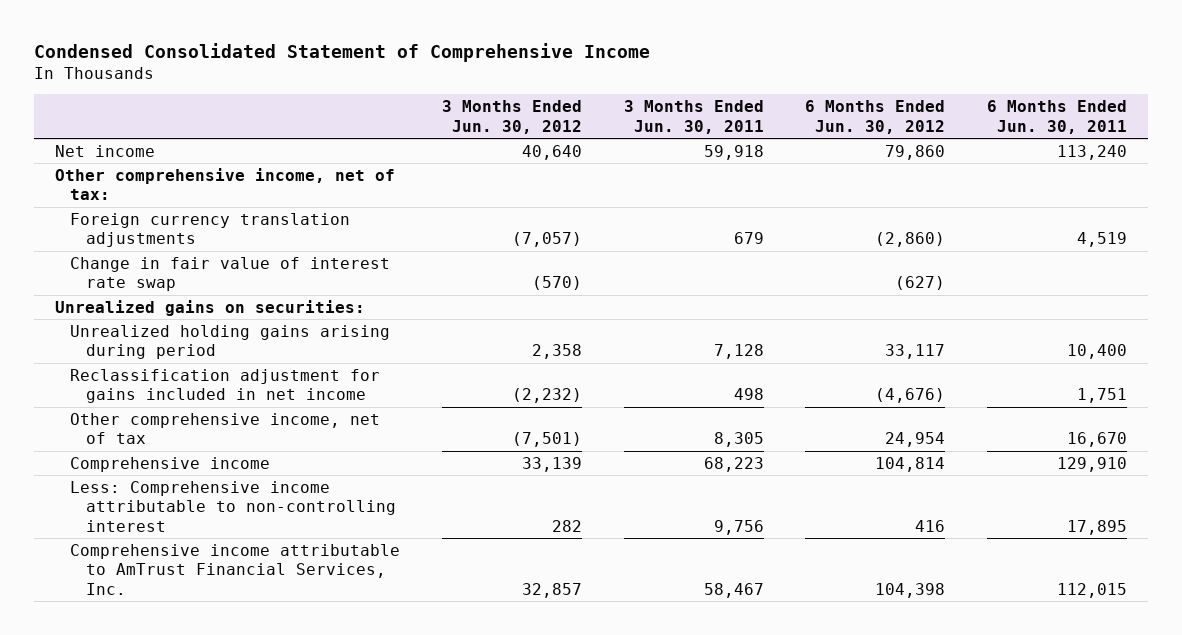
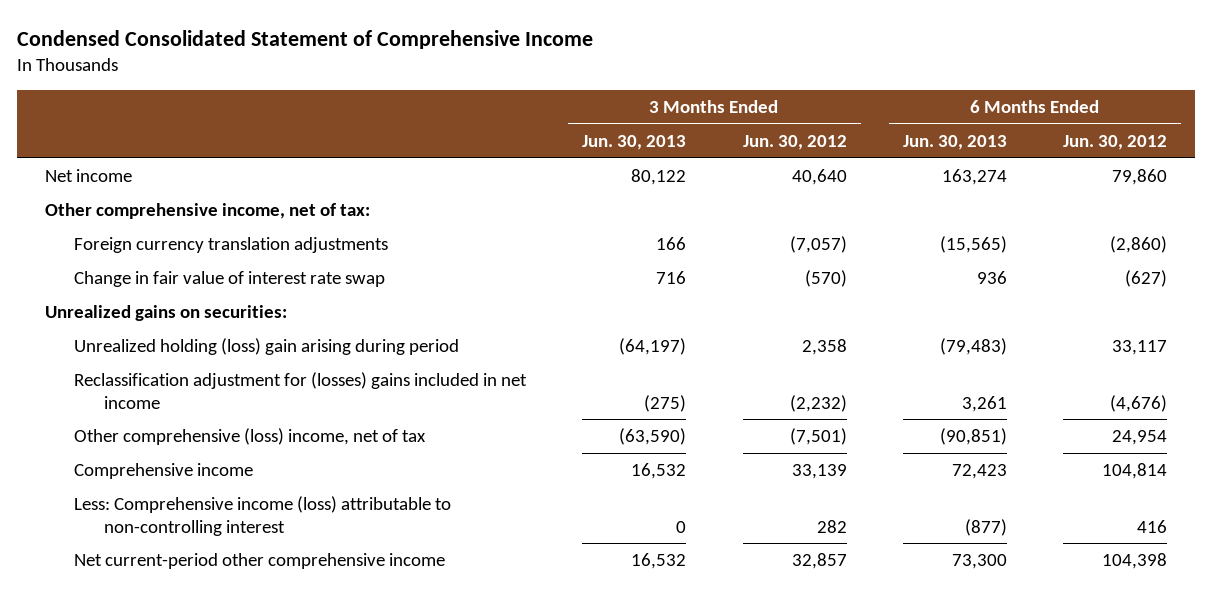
[623,100,764,134] 3 Months Ended Jun. 30, 2011 -> none
[987,100,1128,134] 6 Months Ended Jun. 30, 2011 -> none
none -> [582,134,687,150] Jun. 30, 2013
none -> [902,134,1007,150] Jun. 30, 2013
[70,324,391,360] Unrealized holding gains arising during period -> [74,338,460,356] Unrealized holding (loss) gain arising during period
[70,368,381,404] Reclassification adjustment for gains included in net income -> [74,372,528,409] Reclassification adjustment for (losses) gains included in net income
[70,412,381,445] Other comprehensive income, net of tax -> [74,428,427,446] Other comprehensive (loss) income, net of tax
[70,480,396,532] Less: Comprehensive income attributable to non-controlling interest -> [74,496,452,536] Less: Comprehensive income (loss) attributable to non-controlling interest
[70,543,401,595] Comprehensive income attributable to AmTrust Financial Services, Inc. -> [74,553,446,570] Net current-period other comprehensive income

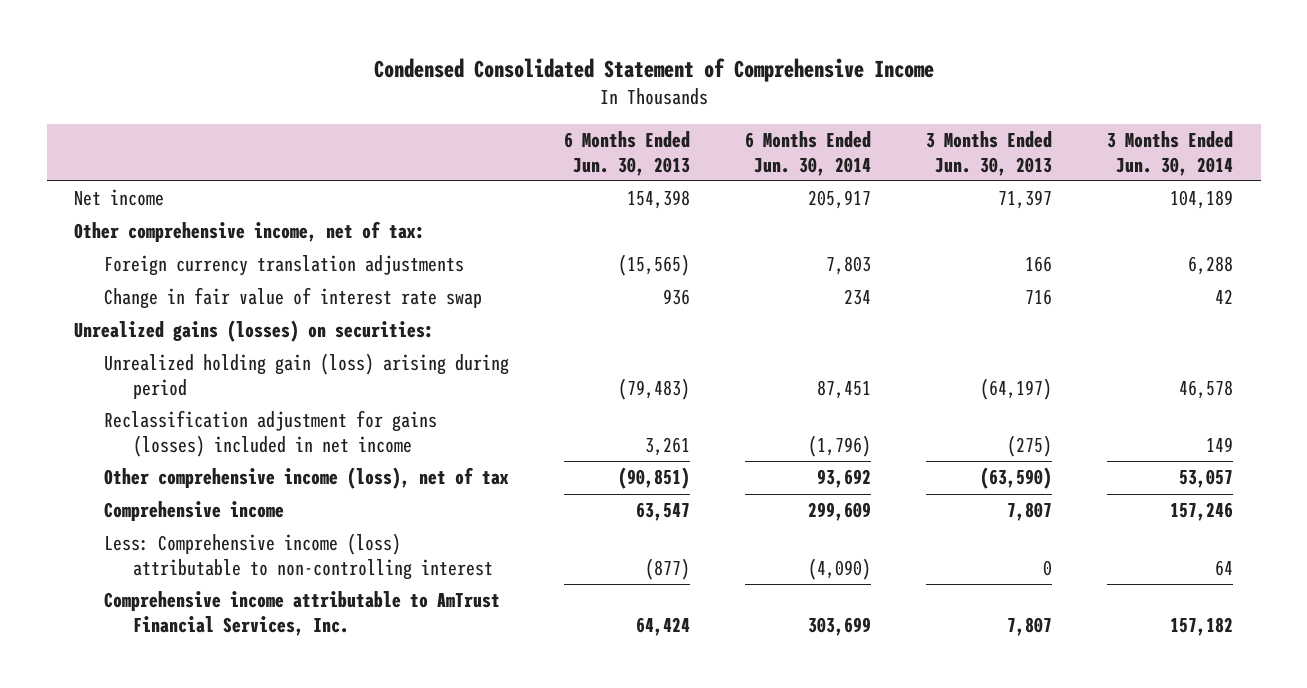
[742,134,847,150] Jun. 30, 2012 -> none
[1062,134,1167,150] Jun. 30, 2012 -> none
none -> [744,131,871,176] 6 Months Ended Jun. 30, 2014
none -> [1107,131,1234,176] 3 Months Ended Jun. 30, 2014
[631,169,687,186] 80,122 -> [997,190,1052,210] 71,397
[941,169,1007,186] 163,274 -> [626,190,690,210] 154,398
[44,305,287,322] Unrealized gains on securities: -> [74,320,435,343] Unrealized gains (losses) on securities:
[74,338,460,356] Unrealized holding (loss) gain arising during period -> [103,353,509,399] Unrealized holding gain (loss) arising during period
[74,372,528,409] Reclassification adjustment for (losses) gains included in net income -> [103,410,437,457] Reclassification adjustment for gains (losses) included in net income
[74,428,427,446] Other comprehensive (loss) income, net of tax -> [103,467,509,490] Other comprehensive income (loss), net of tax
[631,463,687,480] 16,532 -> [1006,502,1052,522] 7,807
[951,464,1007,480] 72,423 -> [635,502,690,522] 63,547
[74,553,446,570] Net current-period other comprehensive income -> none
none -> [103,591,500,636] Comprehensive income attributable to AmTrust Financial Services, Inc.

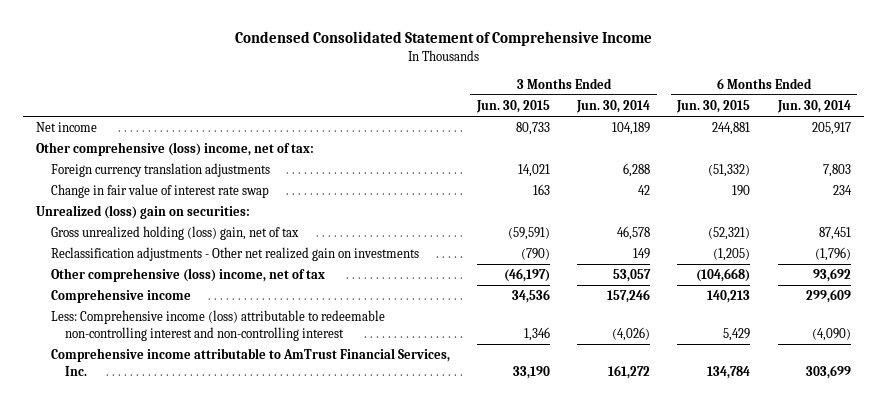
[563,131,690,176] 6 Months Ended Jun. 30, 2013 -> none
[925,131,1052,176] 3 Months Ended Jun. 30, 2013 -> none
none -> [475,99,550,113] Jun. 30, 2015
none -> [676,99,751,113] Jun. 30, 2015
[74,221,426,243] Other comprehensive income, net of tax: -> [36,141,315,156] Other comprehensive (loss) income, net of tax:
[74,320,435,343] Unrealized gains (losses) on securities: -> [36,204,251,219] Unrealized (loss) gain on securities:
[103,353,509,399] Unrealized holding gain (loss) arising during period -> [50,225,299,240] Gross unrealized holding (loss) gain, net of tax
[103,410,437,457] Reclassification adjustment for gains (losses) included in net income -> [50,246,419,261] Reclassification adjustments - Other net realized gain on investments
[103,467,509,490] Other comprehensive income (loss), net of tax -> [50,267,325,282] Other comprehensive (loss) income, net of tax
[103,533,494,580] Less: Comprehensive income (loss) attributable to non-controlling interest -> [50,309,385,341] Less: Comprehensive income (loss) attributable to redeemable non-controlling interest and non-controlling interest
[1215,559,1234,576] 64 -> [612,326,651,341] (4,026)
[1170,616,1234,636] 157,182 -> [608,364,651,379] 161,272

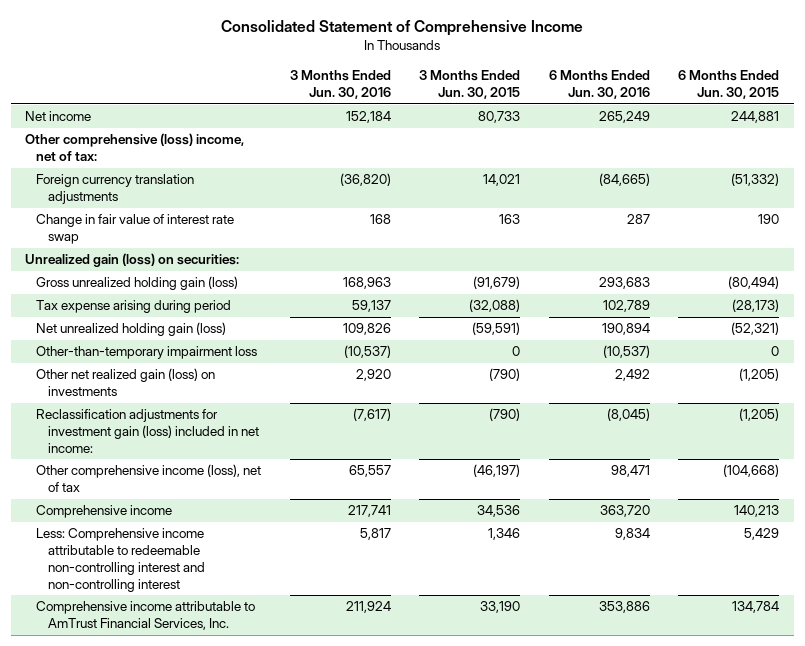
[234,31,652,47] Condensed Consolidated Statement of Comprehensive Income -> [221,20,584,37] Consolidated Statement of Comprehensive Income
[576,99,651,113] Jun. 30, 2014 -> none
[776,99,851,113] Jun. 30, 2014 -> none
none -> [289,70,391,100] 3 Months Ended Jun. 30, 2016
none -> [548,70,650,100] 6 Months Ended Jun. 30, 2016
[36,204,251,219] Unrealized (loss) gain on securities: -> [25,253,240,268] Unrealized gain (loss) on securities:
none -> [36,276,239,291] Gross unrealized holding gain (loss)
none -> [36,300,232,314] Tax expense arising during period
[50,225,299,240] Gross unrealized holding (loss) gain, net of tax -> [36,322,227,337] Net unrealized holding gain (loss)
none -> [36,346,258,360] Other-than-temporary impairment loss
[50,246,419,261] Reclassification adjustments - Other net realized gain on investments -> [36,368,216,397] Other net realized gain (loss) on investments
none -> [36,409,259,453] Reclassification adjustments for investment gain (loss) included in net income:
[50,267,325,282] Other comprehensive (loss) income, net of tax -> [36,464,262,493] Other comprehensive income (loss), net of tax
[50,309,385,341] Less: Comprehensive income (loss) attributable to redeemable non-controlling interest and non-controlling interest -> [36,528,205,592] Less: Comprehensive income attributable to redeemable non-controlling interest and non-controlling interest

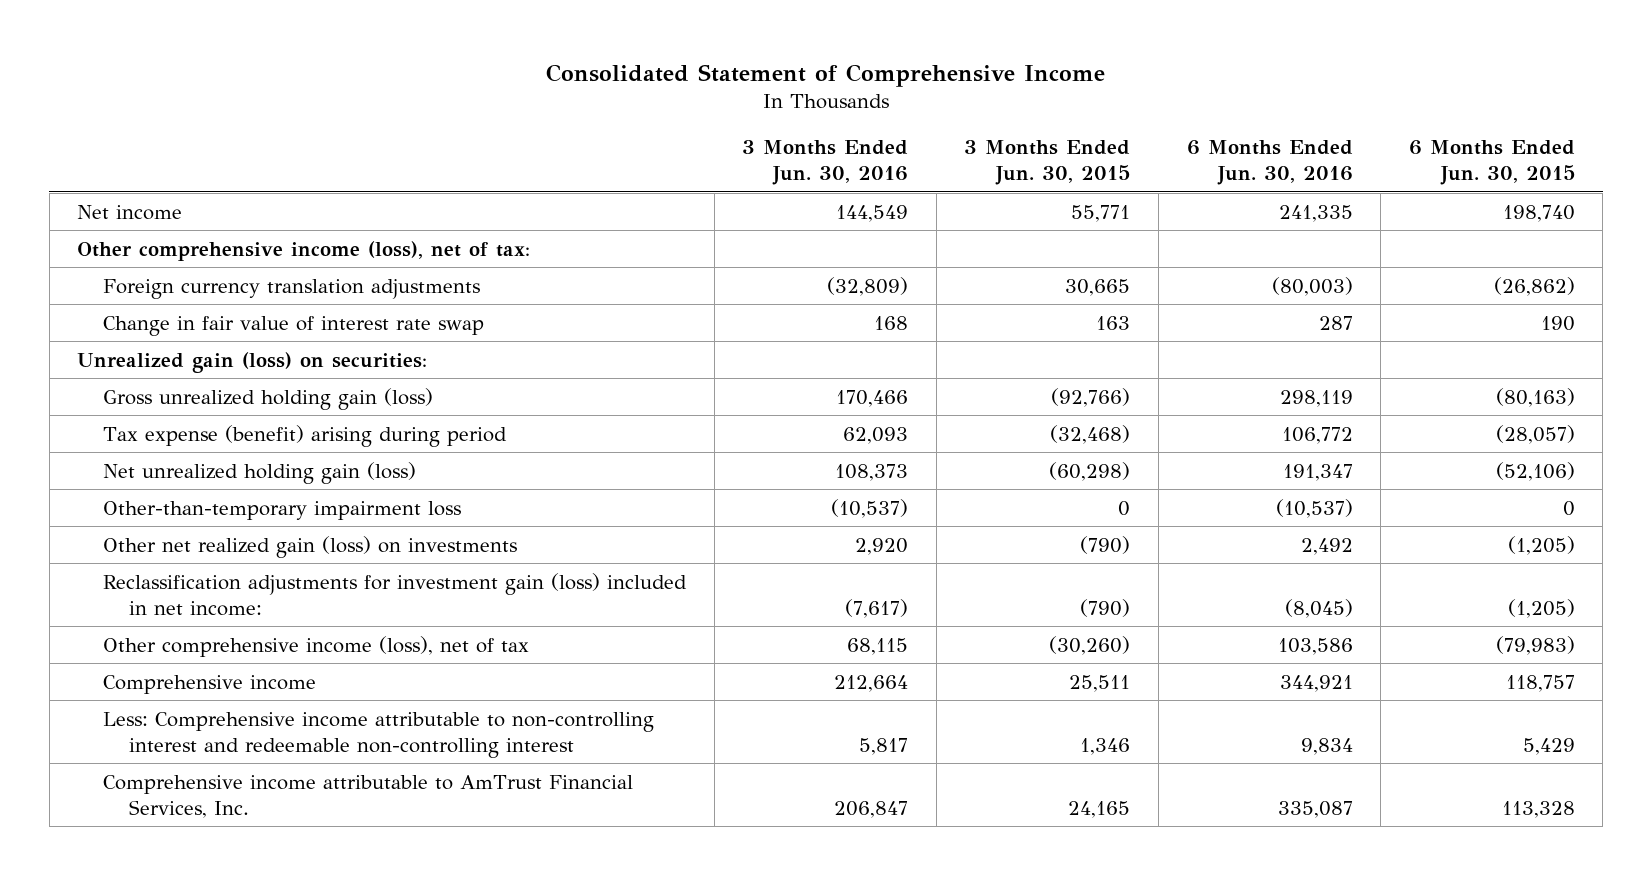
[345,111,391,124] 152,184 -> [836,204,909,222] 144,549
[478,111,521,124] 80,733 -> [1071,204,1131,222] 55,771
[598,111,650,124] 265,249 -> [1278,204,1353,222] 241,335
[731,111,780,124] 244,881 -> [1502,204,1575,222] 198,740
[25,133,245,162] Other comprehensive (loss) income, net of tax: -> [77,240,531,261] Other comprehensive income (loss), net of tax:
[339,173,391,187] (36,820) -> [827,276,909,296] (32,809)
[483,174,521,187] 14,021 -> [1065,278,1131,296] 30,665
[598,173,650,187] (84,665) -> [1271,276,1353,296] (80,003)
[731,173,780,187] (51,332) -> [1493,276,1575,296] (26,862)
[342,277,391,290] 168,963 -> [836,389,909,407] 170,466
[473,276,521,290] (91,679) -> [1051,387,1131,407] (92,766)
[598,277,650,290] 293,683 -> [1279,389,1353,407] 298,119
[728,276,780,290] (80,494) -> [1495,387,1575,407] (80,163)
[36,300,232,314] Tax expense arising during period -> [102,424,507,447] Tax expense (benefit) arising during period
[351,300,391,313] 59,137 -> [843,426,909,444] 62,093
[469,299,521,313] (32,088) -> [1050,424,1131,444] (32,468)
[602,300,650,313] 102,789 -> [1281,426,1353,444] 106,772
[732,299,780,313] (28,173) -> [1495,424,1575,444] (28,057)
[342,323,391,336] 109,826 -> [835,463,909,481] 108,373
[472,322,521,336] (59,591) -> [1049,461,1131,481] (60,298)
[601,323,650,336] 190,894 -> [1282,463,1353,481] 191,347
[731,322,780,336] (52,321) -> [1495,461,1575,481] (52,106)
[348,465,391,478] 65,557 -> [847,637,909,655] 68,115
[473,464,521,478] (46,197) -> [1049,635,1131,655] (30,260)
[610,465,650,478] 98,471 -> [1277,637,1353,655] 103,586
[723,464,780,478] (104,668) -> [1495,635,1575,655] (79,983)
[347,505,391,518] 217,741 -> [834,674,909,692] 212,664
[477,505,521,518] 34,536 -> [1069,674,1131,692] 25,511
[599,505,650,518] 363,720 -> [1279,674,1353,692] 344,921
[734,505,780,518] 140,213 -> [1505,674,1575,692] 118,757
[36,528,205,592] Less: Comprehensive income attributable to redeemable non-controlling interest and non-controlling interest -> [102,711,654,758] Less: Comprehensive income attributable to non-controlling interest and redeemable non-controlling interest
[345,601,391,614] 211,924 -> [834,800,909,818] 206,847
[480,601,521,614] 33,190 -> [1068,800,1131,818] 24,165
[598,601,650,614] 353,886 -> [1277,800,1353,818] 335,087
[732,601,780,614] 134,784 -> [1501,800,1575,818] 113,328

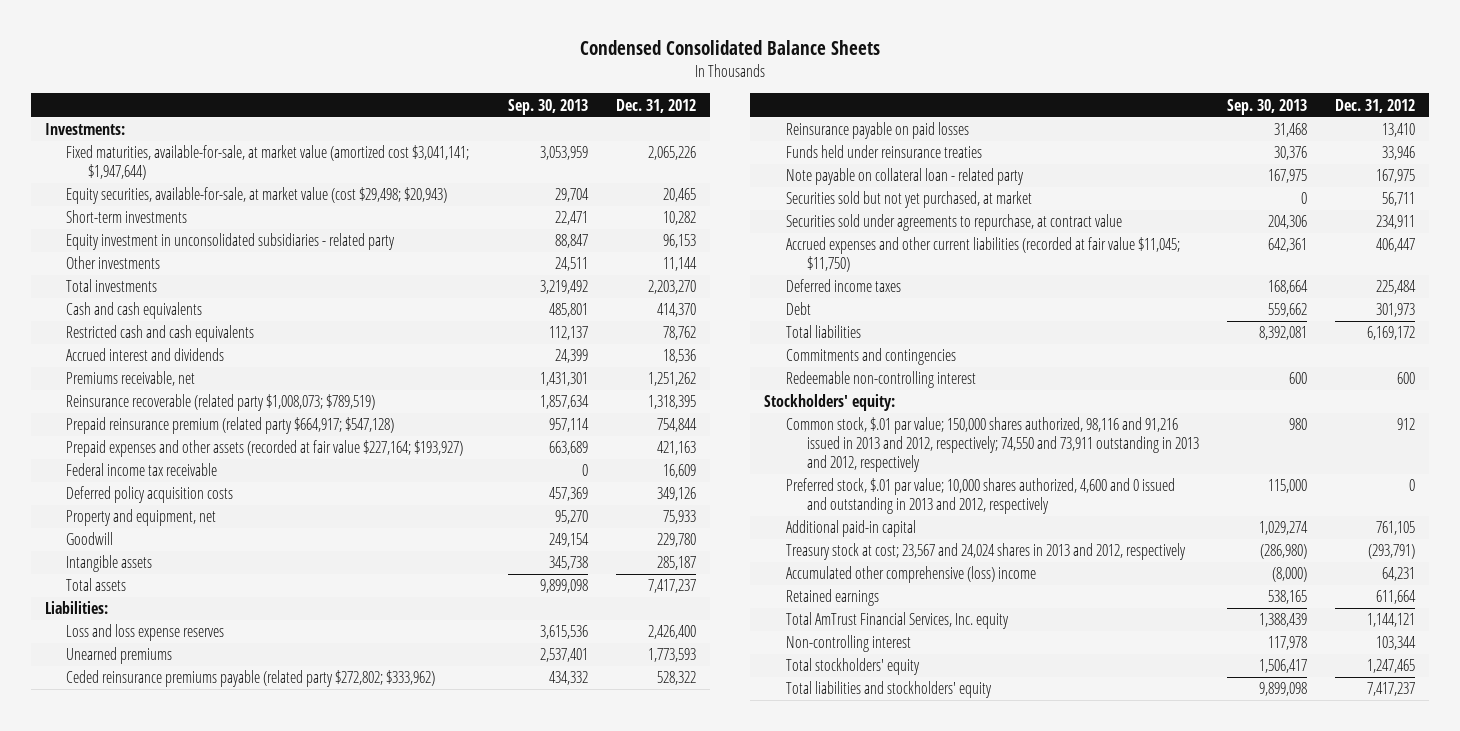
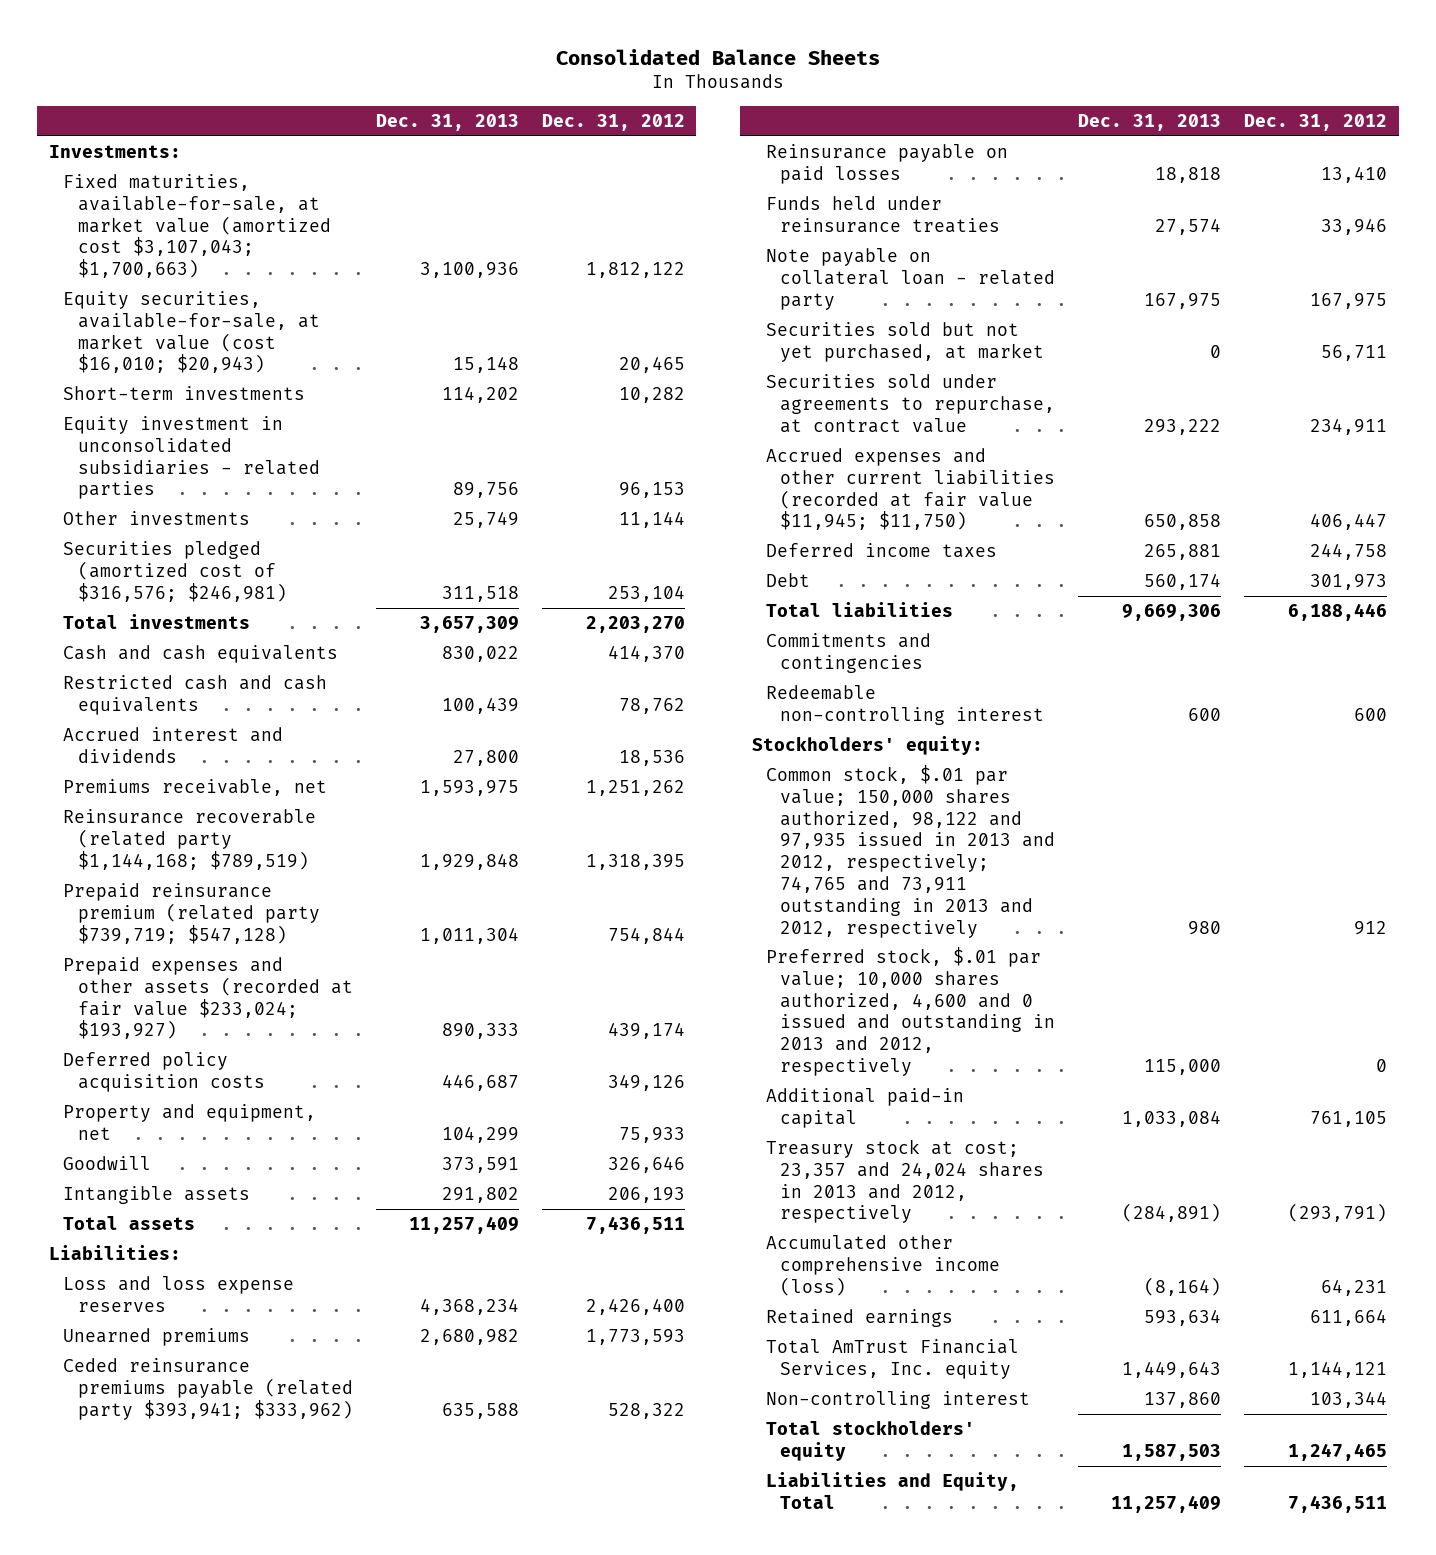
[579,40,880,56] Condensed Consolidated Balance Sheets -> [556,48,881,65] Consolidated Balance Sheets
[507,98,588,115] Sep. 30, 2013 -> none
none -> [375,113,519,131] Dec. 31, 2013
[66,145,470,181] Fixed maturities, available-for-sale, at market value (amortized cost $3,041,141; $1,947,644) -> [63,174,331,279] Fixed maturities, available-for-sale, at market value (amortized cost $3,107,043; $1,700,663)
[647,146,696,161] 2,065,226 -> [585,262,685,279] 1,812,122
[66,187,448,205] Equity securities, available-for-sale, at market value (cost $29,498; $20,943) -> [63,291,320,374] Equity securities, available-for-sale, at market value (cost $16,010; $20,943)
[66,233,396,251] Equity investment in unconsolidated subsidiaries - related party -> [63,416,320,500] Equity investment in unconsolidated subsidiaries - related parties
none -> [63,541,287,602] Securities pledged (amortized cost of $316,576; $246,981)
[66,463,218,477] Federal income tax receivable -> none
[66,394,376,412] Reinsurance recoverable (related party $1,008,073; $789,519) -> [63,809,317,870] Reinsurance recoverable (related party $1,144,168; $789,519)
[66,417,395,435] Prepaid reinsurance premium (related party $664,917; $547,128) -> [63,883,320,944] Prepaid reinsurance premium (related party $739,719; $547,128)
[66,440,464,458] Prepaid expenses and other assets (recorded at fair value $227,164; $193,927) -> [63,957,353,1040] Prepaid expenses and other assets (recorded at fair value $233,024; $193,927)
[656,441,696,456] 421,163 -> [607,1022,685,1040] 439,174
[656,533,696,548] 229,780 -> [607,1156,685,1174] 326,646
[656,556,696,571] 285,187 -> [607,1187,685,1204] 206,193
[647,579,696,594] 7,417,237 -> [585,1216,685,1235] 7,436,511
[66,670,436,688] Ceded reinsurance premiums payable (related party $272,802; $333,962) -> [63,1358,353,1420] Ceded reinsurance premiums payable (related party $393,941; $333,962)
[785,237,1180,273] Accrued expenses and other current liabilities (recorded at fair value $11,045; $11,750) -> [765,448,1056,531] Accrued expenses and other current liabilities (recorded at fair value $11,945; $11,750)
[1376,280,1417,295] 225,484 -> [1310,543,1388,561] 244,758
[1367,326,1416,341] 6,169,172 -> [1288,603,1388,622] 6,188,446
[785,417,1200,473] Common stock, $.01 par value; 150,000 shares authorized, 98,116 and 91,216 issued in 2013 and 2012, respectively; 74,550 and 73,911 outstanding in 2013 and 2012, respectively -> [765,765,1056,938] Common stock, $.01 par value; 150,000 shares authorized, 98,122 and 97,935 issued in 2013 and 2012, respectively; 74,765 and 73,911 outstanding in 2013 and 2012, respectively
[785,543,1186,561] Treasury stock at cost; 23,567 and 24,024 shares in 2013 and 2012, respectively -> [765,1139,1045,1224] Treasury stock at cost; 23,357 and 24,024 shares in 2013 and 2012, respectively
[785,566,1036,584] Accumulated other comprehensive (loss) income -> [765,1235,1001,1296] Accumulated other comprehensive income (loss)
[785,681,992,699] Total liabilities and stockholders' equity -> [765,1472,1019,1509] Liabilities and Equity, Total
[1367,682,1416,697] 7,417,237 -> [1288,1494,1388,1513] 7,436,511

